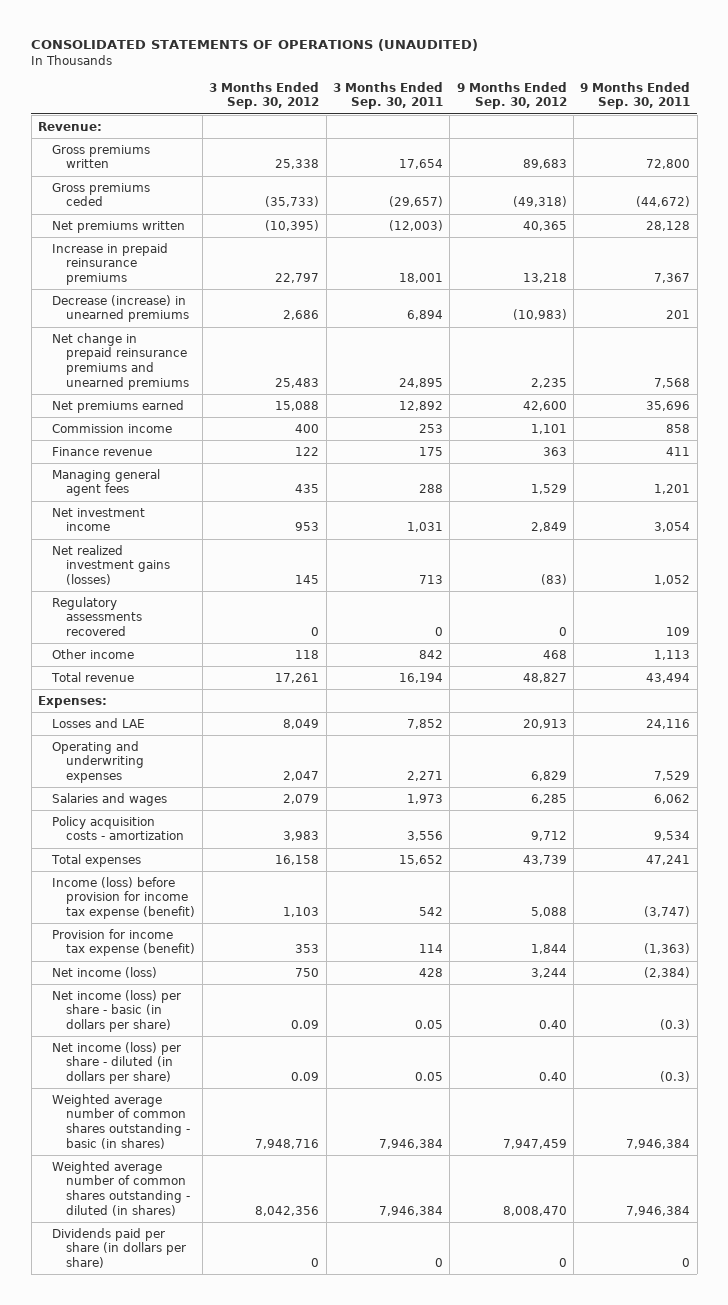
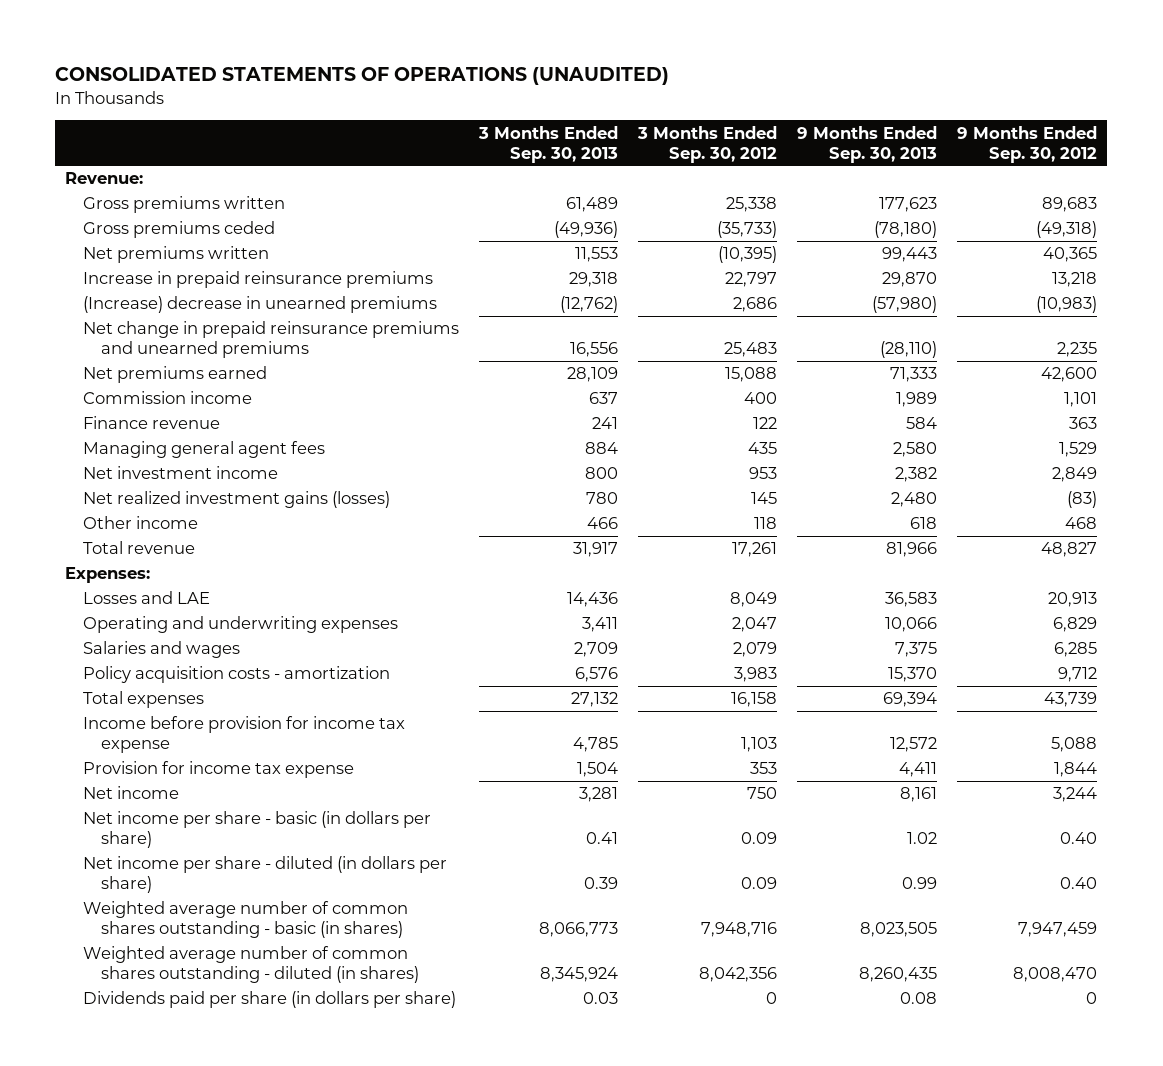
[332,81,443,110] 3 Months Ended Sep. 30, 2011 -> none
[580,81,691,110] 9 Months Ended Sep. 30, 2011 -> none
none -> [478,125,619,163] 3 Months Ended Sep. 30, 2013
none -> [797,125,938,163] 9 Months Ended Sep. 30, 2013
[52,294,190,323] Decrease (increase) in unearned premiums -> [83,296,438,314] (Increase) decrease in unearned premiums
[52,596,143,636] Regulatory assessments recovered -> none
[52,876,196,919] Income (loss) before provision for income tax expense (benefit) -> [83,716,406,754] Income before provision for income tax expense
[52,928,196,957] Provision for income tax expense (benefit) -> [83,761,355,779] Provision for income tax expense
[52,966,158,978] Net income (loss) -> [83,786,180,800] Net income
[52,989,182,1032] Net income (loss) per share - basic (in dollars per share) -> [83,811,432,849] Net income per share - basic (in dollars per share)
[52,1041,182,1084] Net income (loss) per share - diluted (in dollars per share) -> [83,856,448,894] Net income per share - diluted (in dollars per share)

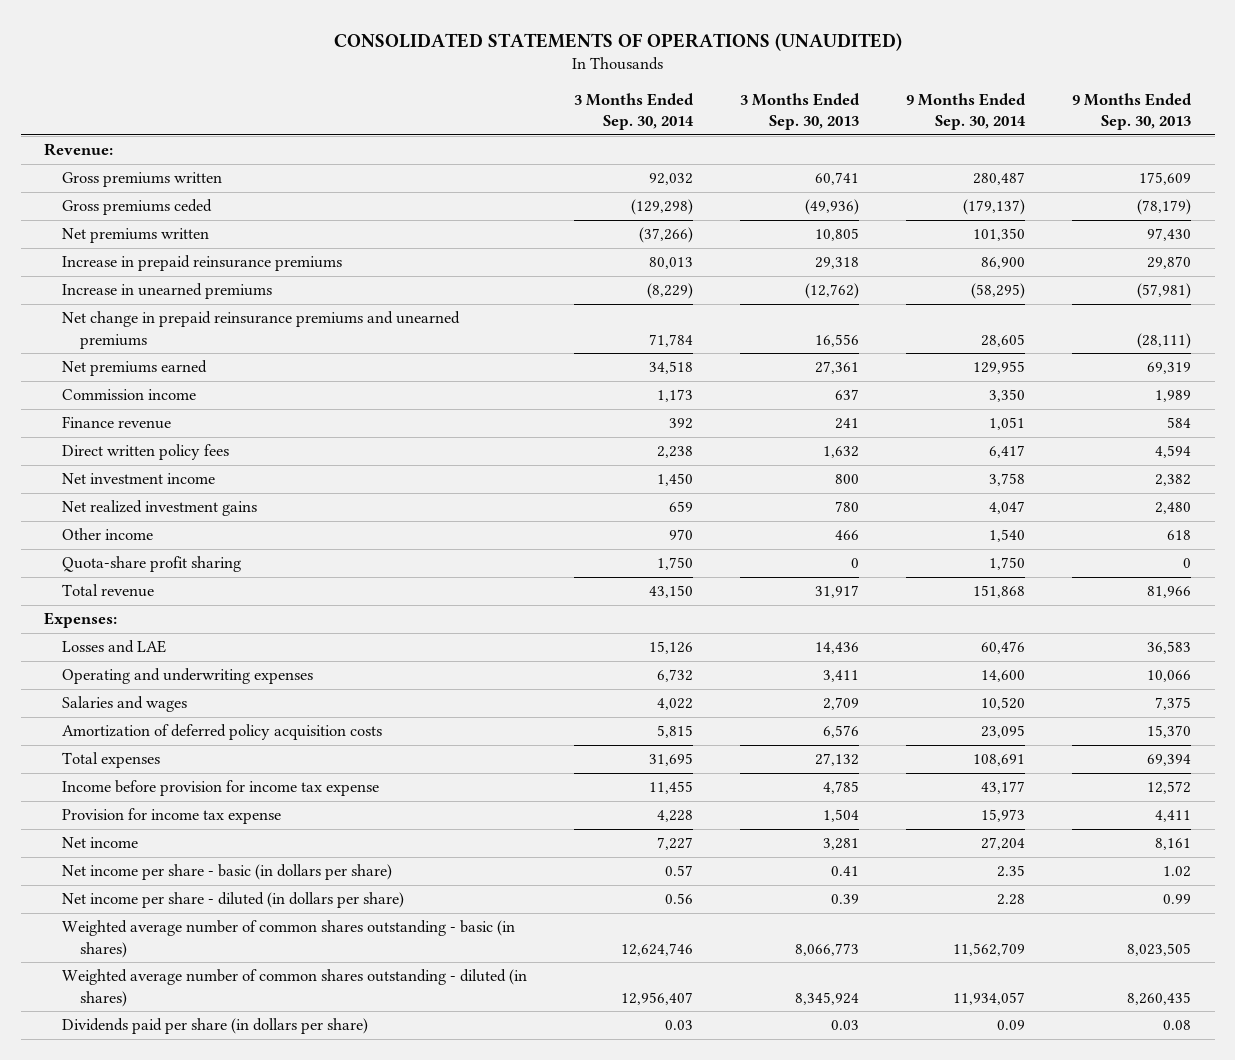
[637,125,778,163] 3 Months Ended Sep. 30, 2012 -> none
[957,125,1098,163] 9 Months Ended Sep. 30, 2012 -> none
none -> [574,93,695,131] 3 Months Ended Sep. 30, 2014
none -> [906,93,1027,131] 9 Months Ended Sep. 30, 2014
[566,197,619,213] 61,489 -> [815,172,860,186] 60,741
[879,197,938,213] 177,623 -> [1139,172,1192,186] 175,609
[874,221,938,239] (78,180) -> [1137,199,1192,216] (78,179)
[575,247,619,263] 11,553 -> [815,228,860,242] 10,805
[882,247,938,263] 99,443 -> [1147,228,1192,242] 97,430
[83,296,438,314] (Increase) decrease in unearned premiums -> [62,283,273,300] Increase in unearned premiums
[872,296,938,314] (57,980) -> [1137,283,1192,300] (57,981)
[880,341,938,359] (28,110) -> [1137,332,1192,349] (28,111)
[567,367,619,383] 28,109 -> [815,361,860,375] 27,361
[890,367,938,383] 71,333 -> [1147,362,1192,375] 69,319
[83,441,326,459] Managing general agent fees -> none
none -> [62,444,230,461] Direct written policy fees
[83,491,391,509] Net realized investment gains (losses) -> [62,500,258,517] Net realized investment gains
none -> [62,556,242,573] Quota-share profit sharing
[83,666,391,684] Policy acquisition costs - amortization -> [62,724,383,741] Amortization of deferred policy acquisition costs

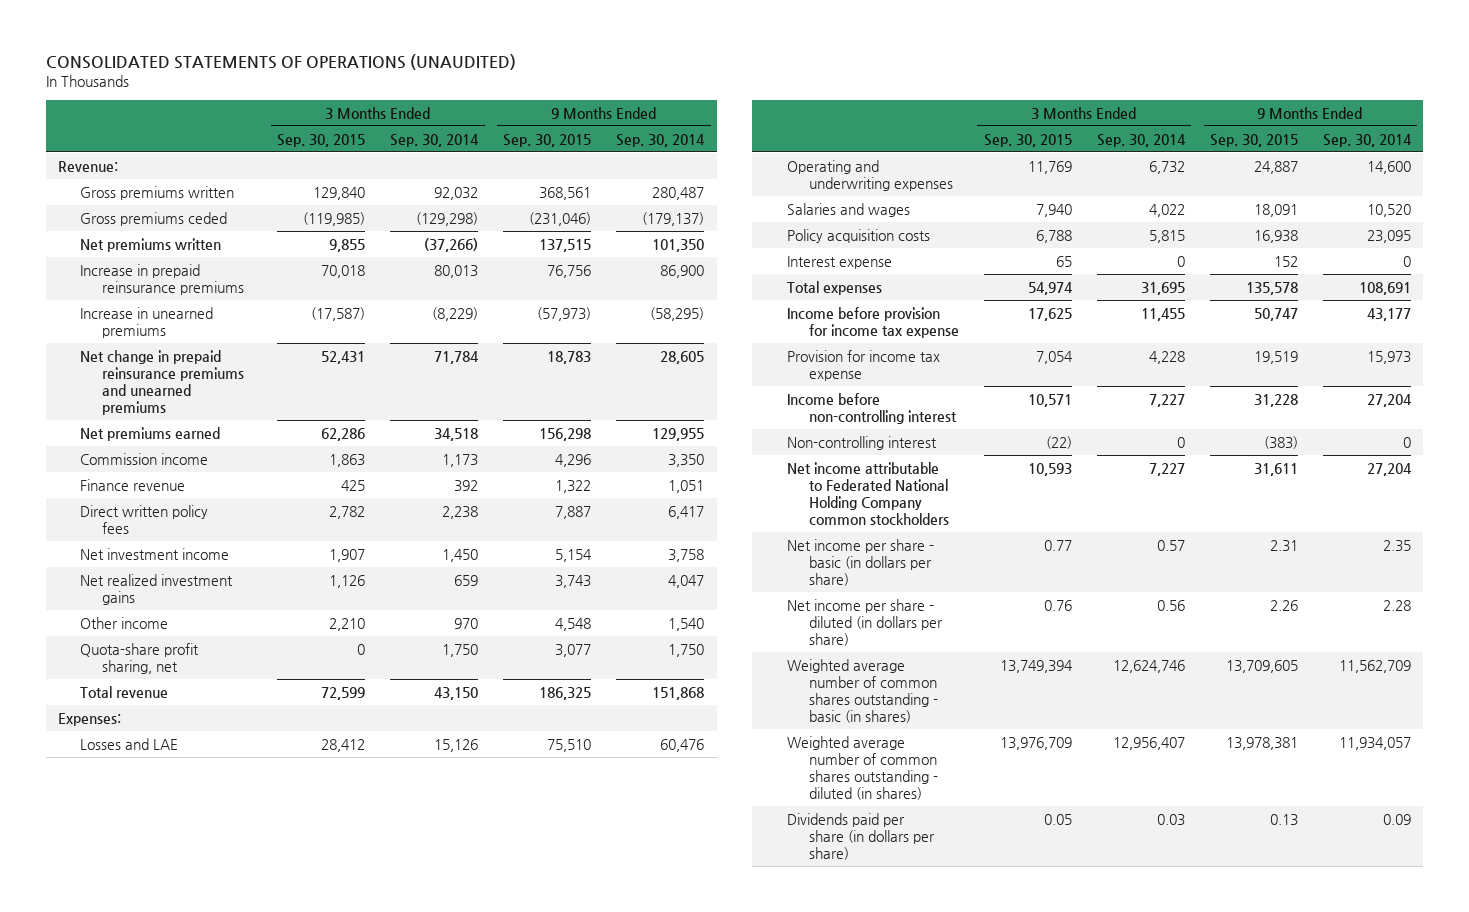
[740,93,861,131] 3 Months Ended Sep. 30, 2013 -> none
[1072,93,1193,131] 9 Months Ended Sep. 30, 2013 -> none
none -> [277,133,366,147] Sep. 30, 2015
none -> [503,133,592,147] Sep. 30, 2015
[62,556,242,573] Quota-share profit sharing -> [80,642,200,674] Quota-share profit sharing, net
[62,724,383,741] Amortization of deferred policy acquisition costs -> [786,228,930,243] Policy acquisition costs
none -> [786,255,892,269] Interest expense
none -> [786,392,957,424] Income before non-controlling interest
none -> [786,435,937,450] Non-controlling interest
[62,837,139,849] Net income -> [786,461,949,526] Net income attributable to Federated National Holding Company common stockholders

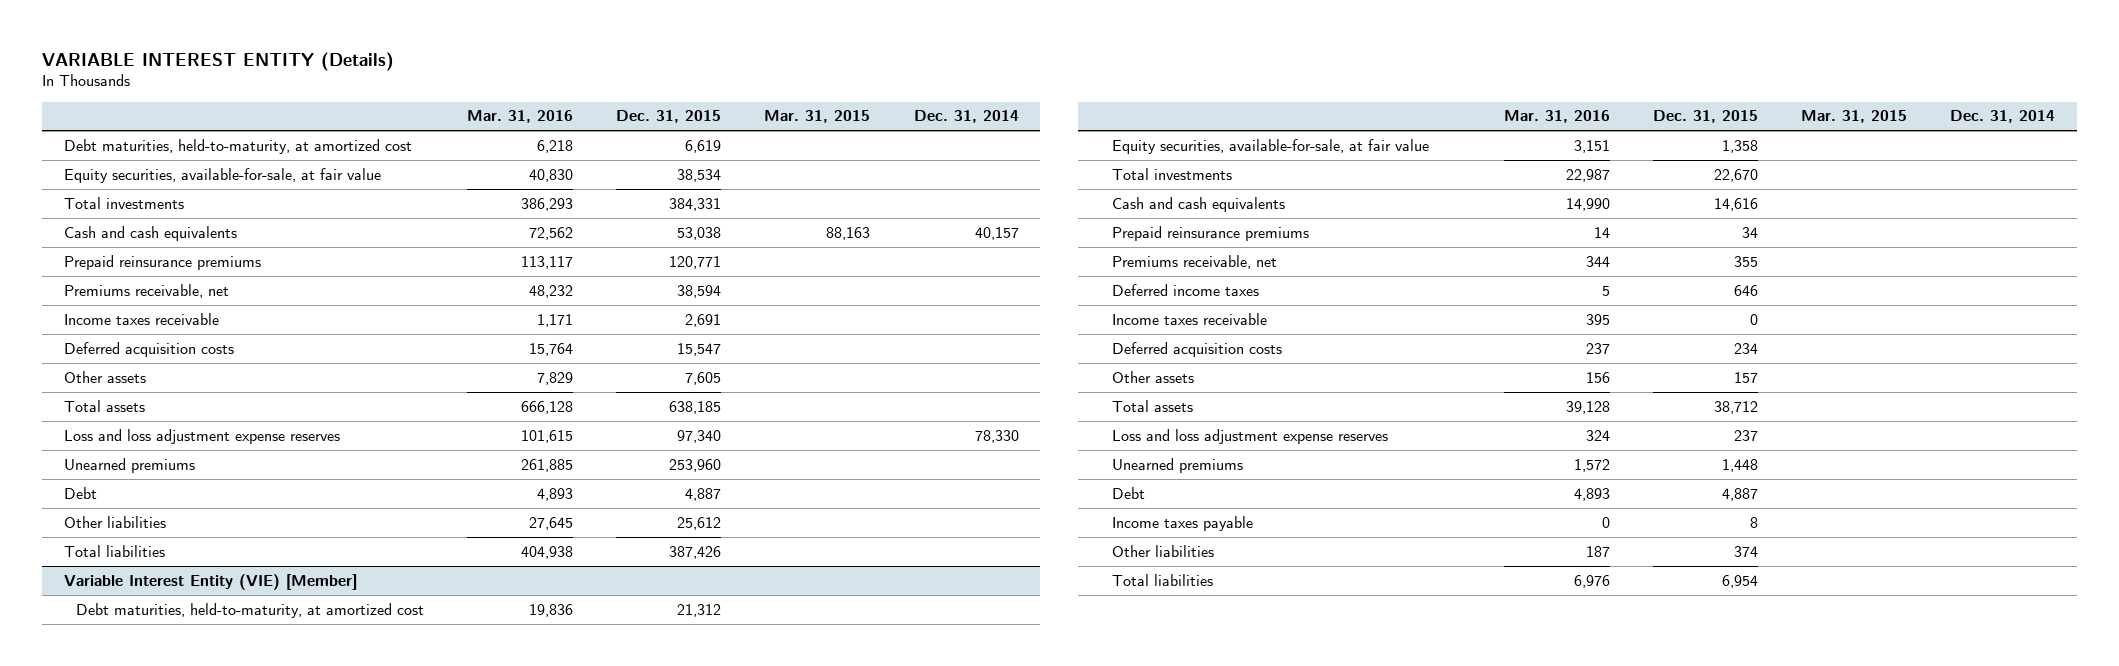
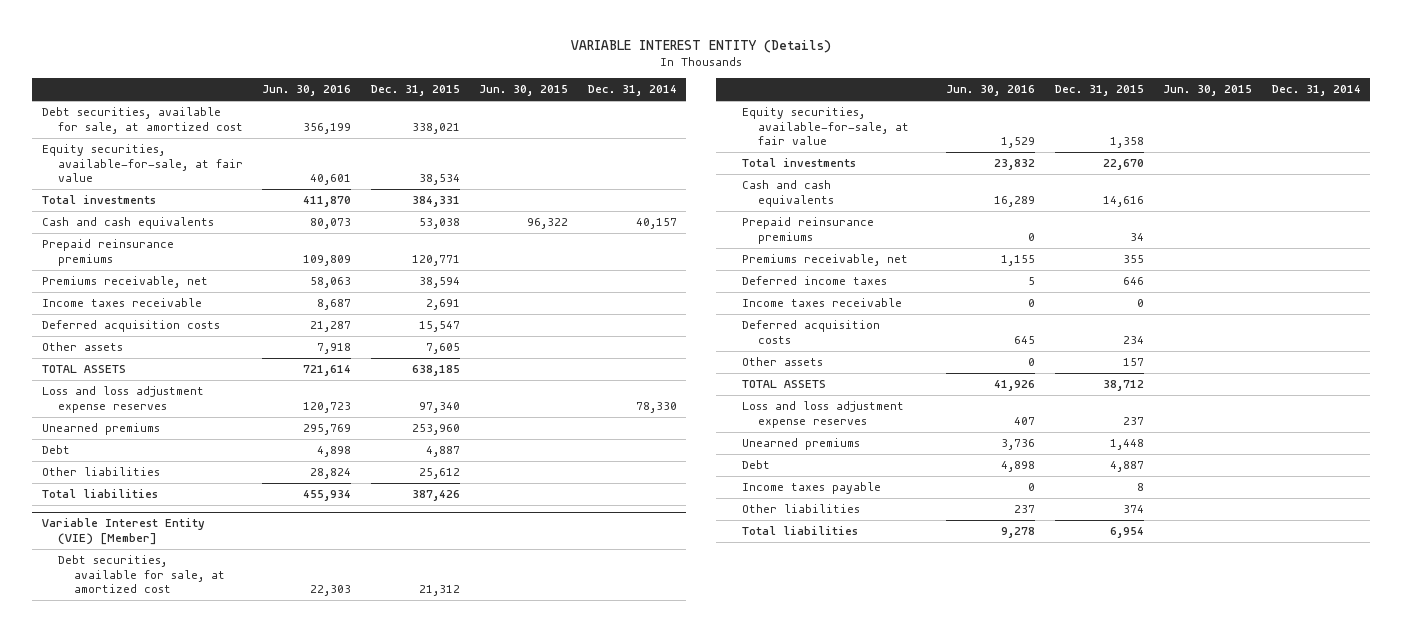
[467,110,574,124] Mar. 31, 2016 -> none
[764,110,871,124] Mar. 31, 2015 -> none
none -> [262,85,352,97] Jun. 30, 2016
none -> [479,85,569,97] Jun. 30, 2015
[63,138,412,154] Debt maturities, held-to-maturity, at amortized cost -> none
none -> [41,107,243,134] Debt securities, available for sale, at amortized cost
[63,399,145,412] Total assets -> [41,365,126,374] TOTAL ASSETS
[75,602,424,618] Debt maturities, held-to-maturity, at amortized cost -> [57,555,226,594] Debt securities, available for sale, at amortized cost
[1112,399,1194,412] Total assets -> [741,380,826,389] TOTAL ASSETS

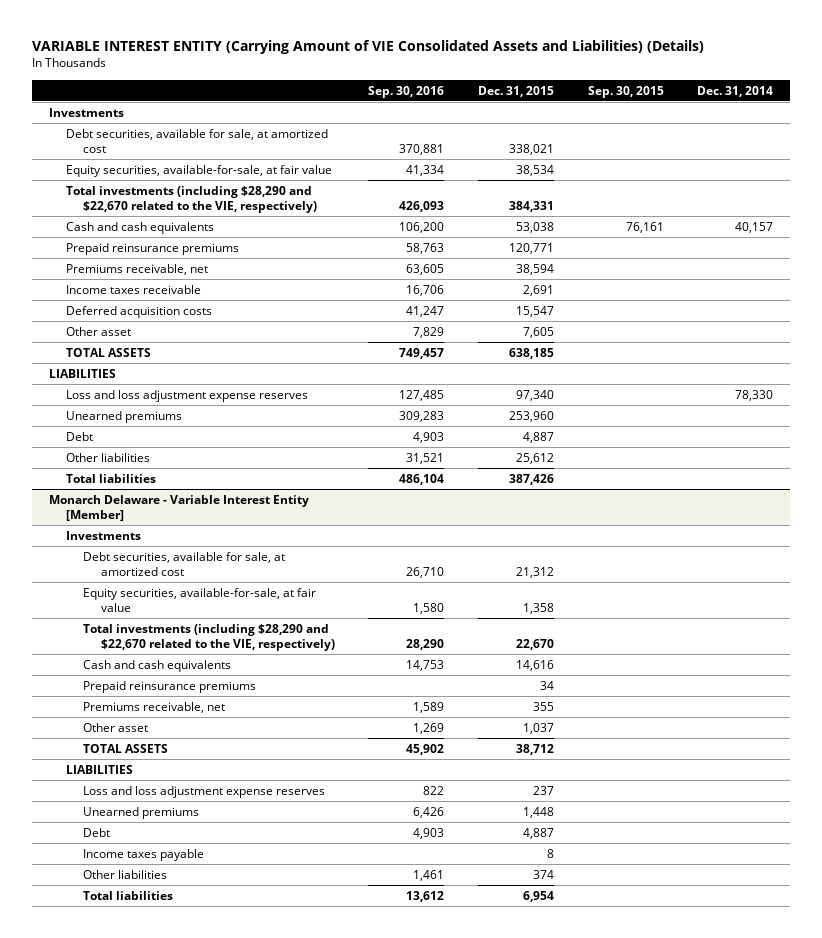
[571,40,832,54] VARIABLE INTEREST ENTITY (Details) -> [31,39,704,54] VARIABLE INTEREST ENTITY (Carrying Amount of VIE Consolidated Assets and Liabilities) (Details)
[262,85,352,97] Jun. 30, 2016 -> none
[479,85,569,97] Jun. 30, 2015 -> none
none -> [368,85,445,98] Sep. 30, 2016
none -> [587,85,664,98] Sep. 30, 2015
none -> [48,108,124,118] Investments
[41,195,156,205] Total investments -> [65,186,318,213] Total investments (including $28,290 and $22,670 related to the VIE, respectively)
[41,342,123,352] Other assets -> [65,327,131,337] Other asset
none -> [48,369,116,379] LIABILITIES
[41,518,205,546] Variable Interest Entity (VIE) [Member] -> [48,495,309,521] Monarch Delaware - Variable Interest Entity [Member]
none -> [65,531,141,541] Investments
[741,158,856,168] Total investments -> [83,624,335,651] Total investments (including $28,290 and $22,670 related to the VIE, respectively)
[741,276,887,286] Deferred income taxes -> none
[741,298,902,308] Income taxes receivable -> none
[741,320,880,344] Deferred acquisition costs -> none
[741,357,823,367] Other assets -> [83,723,149,733] Other asset
[1122,358,1144,367] 157 -> [522,723,554,735] 1,037
none -> [65,765,133,775] LIABILITIES

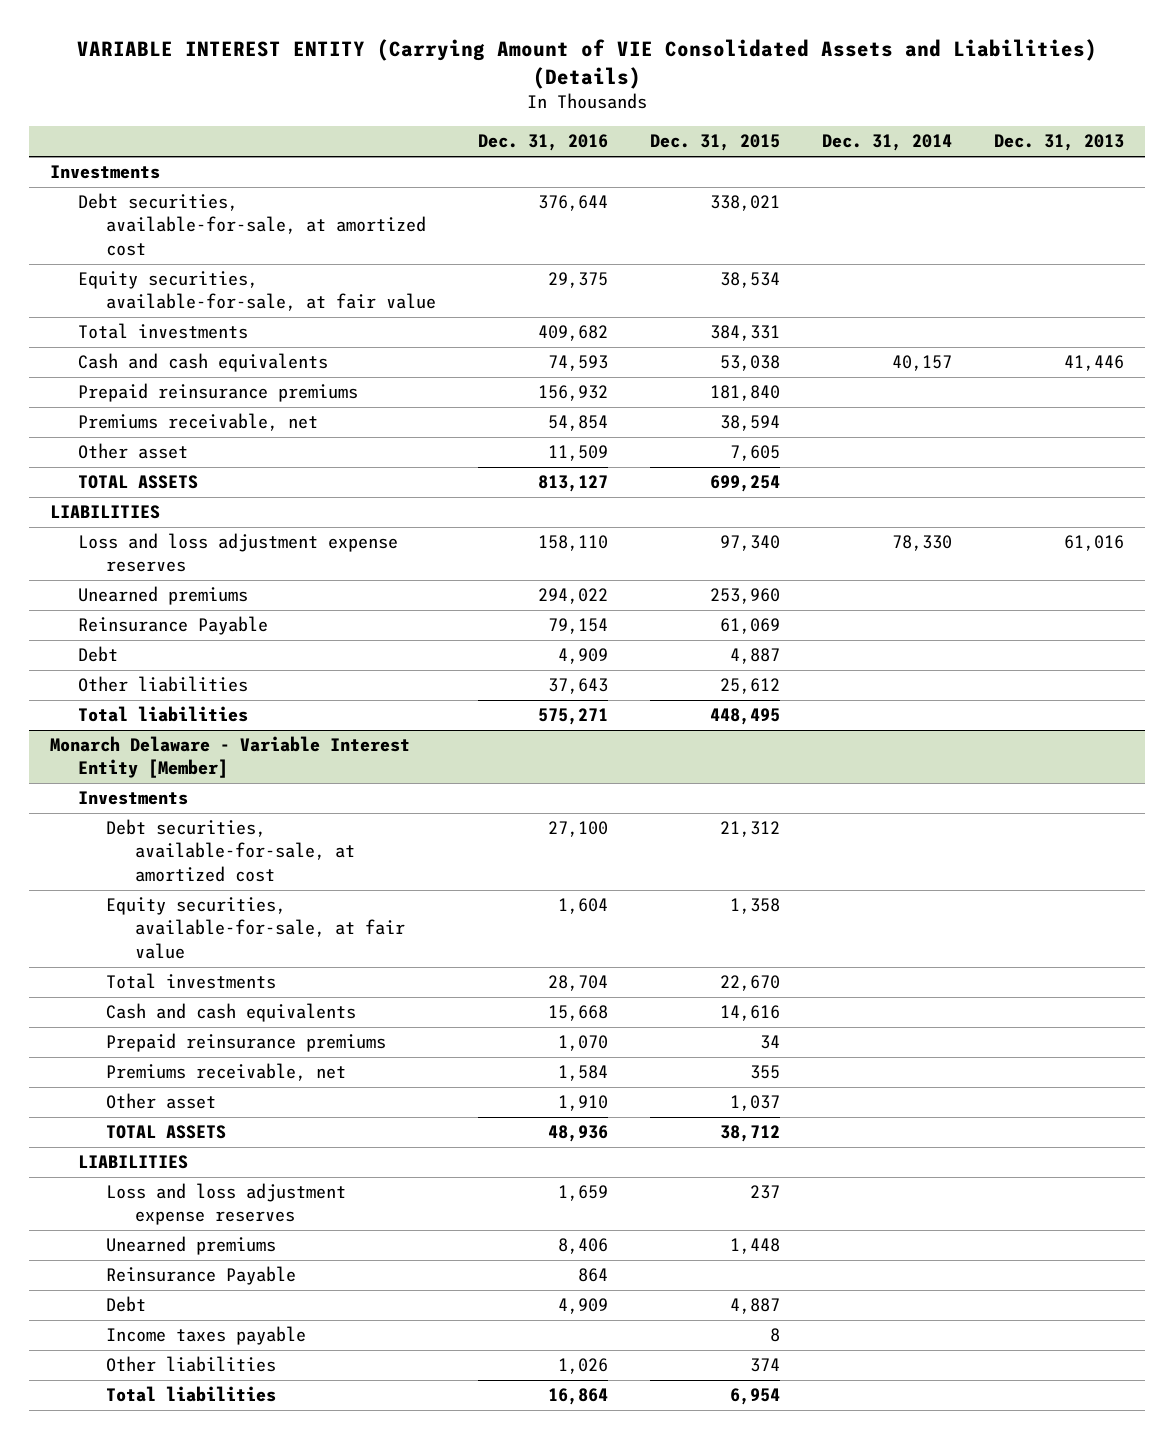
[368,85,445,98] Sep. 30, 2016 -> none
[587,85,664,98] Sep. 30, 2015 -> none
none -> [478,134,609,152] Dec. 31, 2016
none -> [994,134,1125,152] Dec. 31, 2013
[65,129,328,153] Debt securities, available for sale, at amortized cost -> [78,193,427,256] Debt securities, available-for-sale, at amortized cost
[65,186,318,213] Total investments (including $28,290 and $22,670 related to the VIE, respectively) -> [78,323,249,340] Total investments
[508,243,554,255] 120,771 -> [710,385,781,402] 181,840
[65,285,201,295] Income taxes receivable -> none
[65,306,212,319] Deferred acquisition costs -> none
[508,348,554,360] 638,185 -> [710,475,781,493] 699,254
none -> [78,616,269,636] Reinsurance Payable
[508,474,554,486] 387,426 -> [710,708,781,726] 448,495
[83,552,286,576] Debt securities, available for sale, at amortized cost -> [106,819,355,882] Debt securities, available-for-sale, at amortized cost
[83,624,335,651] Total investments (including $28,290 and $22,670 related to the VIE, respectively) -> [106,973,277,990] Total investments
none -> [106,1266,297,1286] Reinsurance Payable

